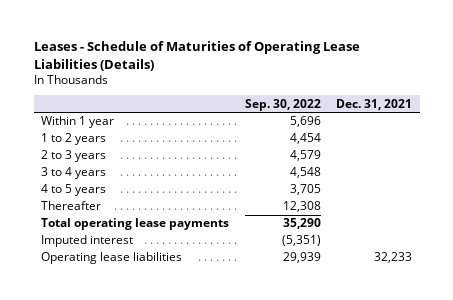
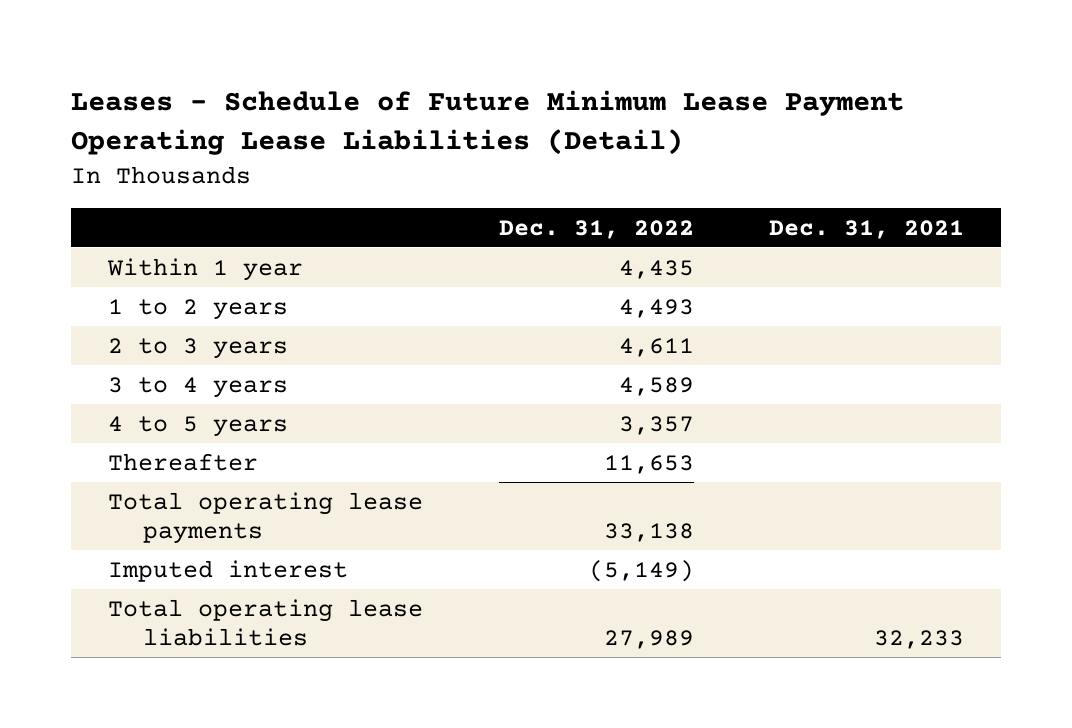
[33,41,360,71] Leases - Schedule of Maturities of Operating Lease Liabilities (Details) -> [70,89,904,155] Leases - Schedule of Future Minimum Lease Payment Operating Lease Liabilities (Detail)
[244,98,321,111] Sep. 30, 2022 -> none
none -> [498,219,694,239] Dec. 31, 2022
[41,252,183,265] Operating lease liabilities -> [108,598,424,647] Total operating lease liabilities

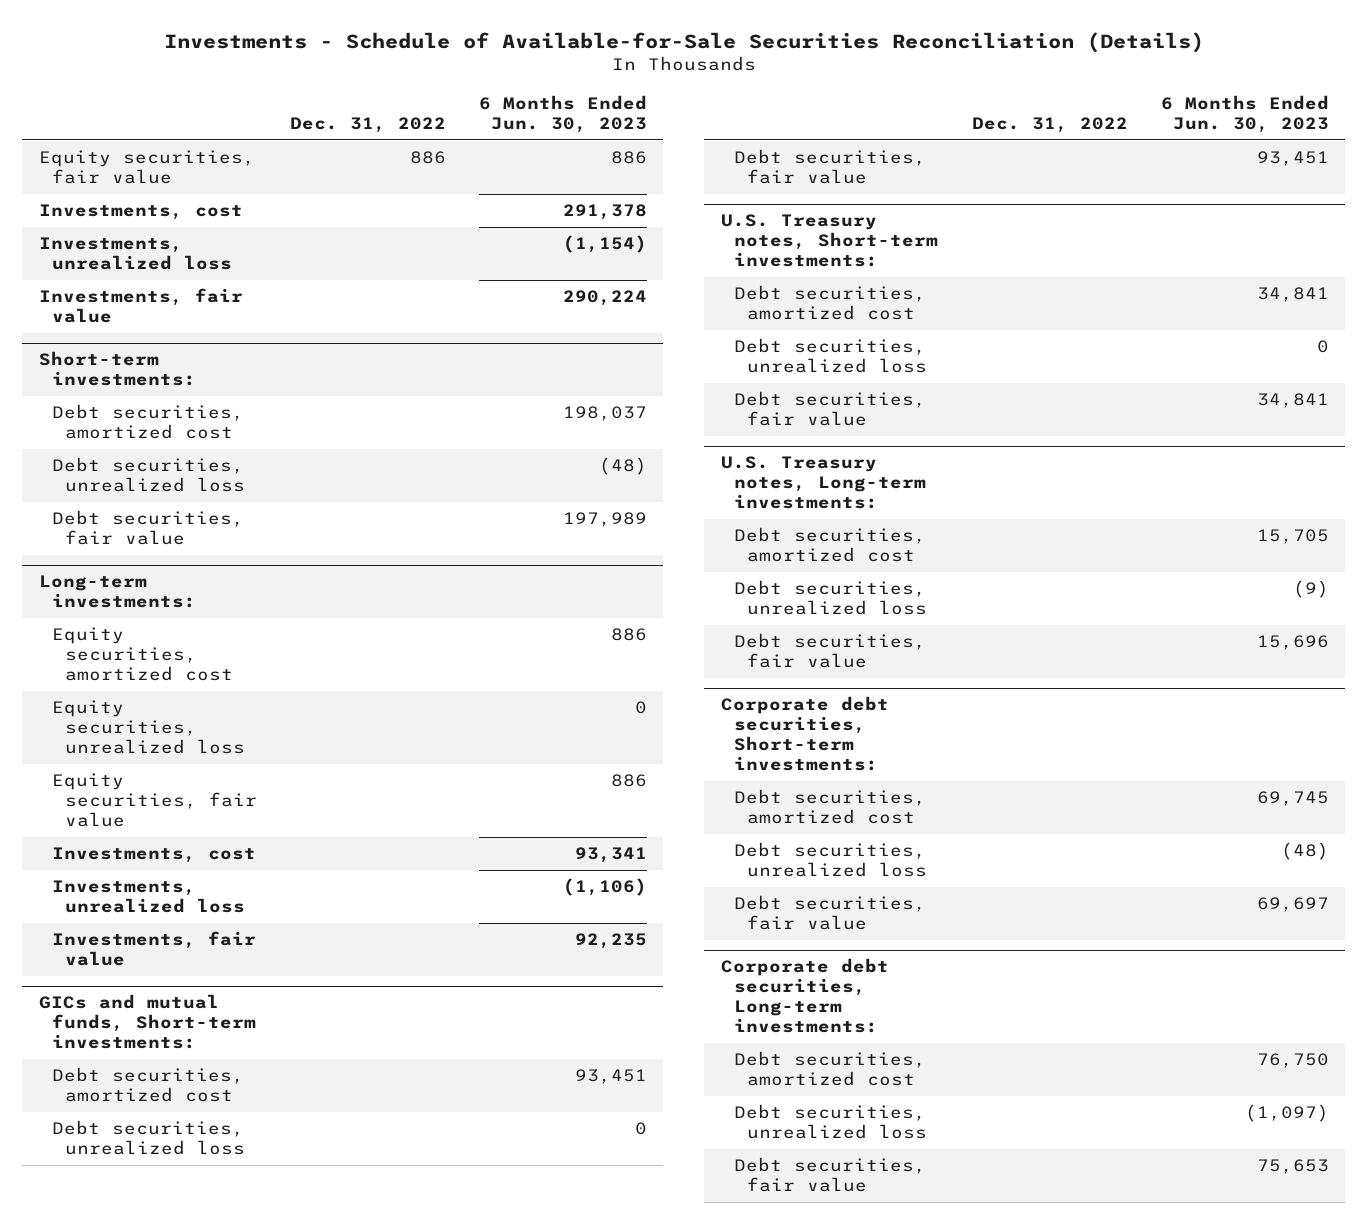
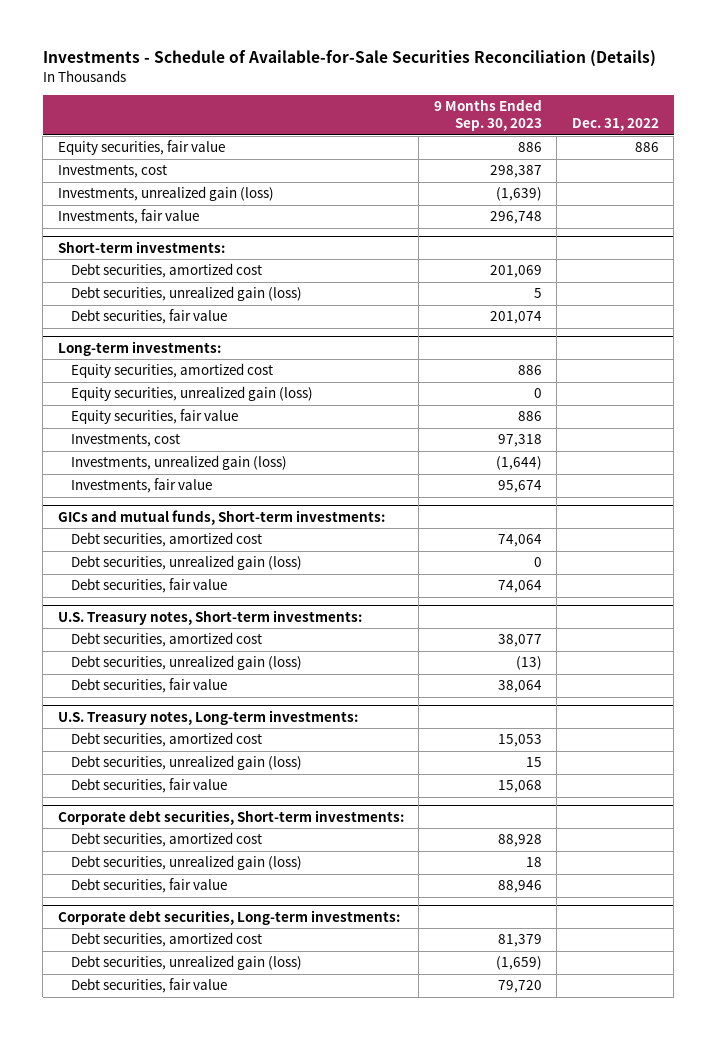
[478,95,647,134] 6 Months Ended Jun. 30, 2023 -> none
none -> [433,99,542,132] 9 Months Ended Sep. 30, 2023
[38,237,232,271] Investments, unrealized loss -> [57,186,274,202] Investments, unrealized gain (loss)
[51,457,245,493] Debt securities, unrealized loss -> [71,286,303,302] Debt securities, unrealized gain (loss)
[51,700,245,755] Equity securities, unrealized loss -> [71,386,314,402] Equity securities, unrealized gain (loss)
[51,880,245,914] Investments, unrealized loss -> [71,455,288,471] Investments, unrealized gain (loss)
[51,1120,245,1156] Debt securities, unrealized loss -> [71,555,303,571] Debt securities, unrealized gain (loss)
[733,338,927,374] Debt securities, unrealized loss -> [71,655,303,671] Debt securities, unrealized gain (loss)
[733,580,927,616] Debt securities, unrealized loss -> [71,755,303,771] Debt securities, unrealized gain (loss)
[733,842,927,878] Debt securities, unrealized loss -> [71,855,303,871] Debt securities, unrealized gain (loss)
[733,1104,927,1140] Debt securities, unrealized loss -> [71,955,303,971] Debt securities, unrealized gain (loss)

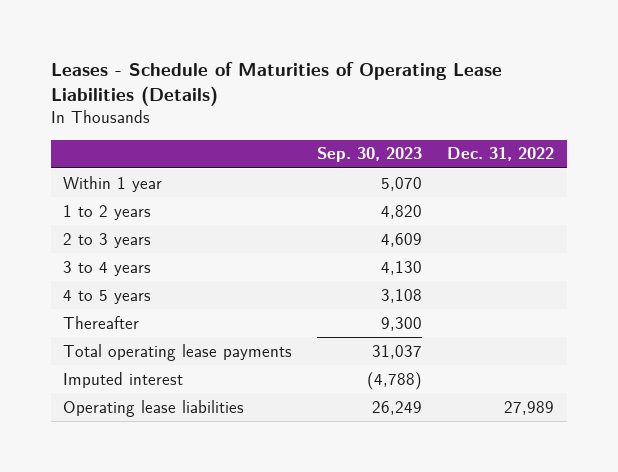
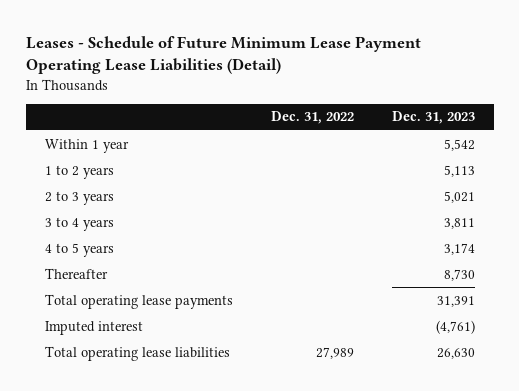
[50,62,502,107] Leases - Schedule of Maturities of Operating Lease Liabilities (Details) -> [25,35,421,75] Leases - Schedule of Future Minimum Lease Payment Operating Lease Liabilities (Detail)
[317,147,423,163] Sep. 30, 2023 -> none
none -> [391,111,475,125] Dec. 31, 2023
[63,399,245,417] Operating lease liabilities -> [44,345,230,361] Total operating lease liabilities

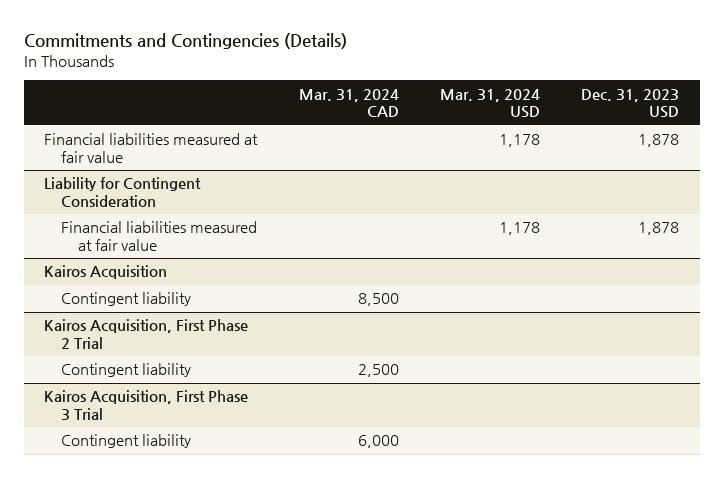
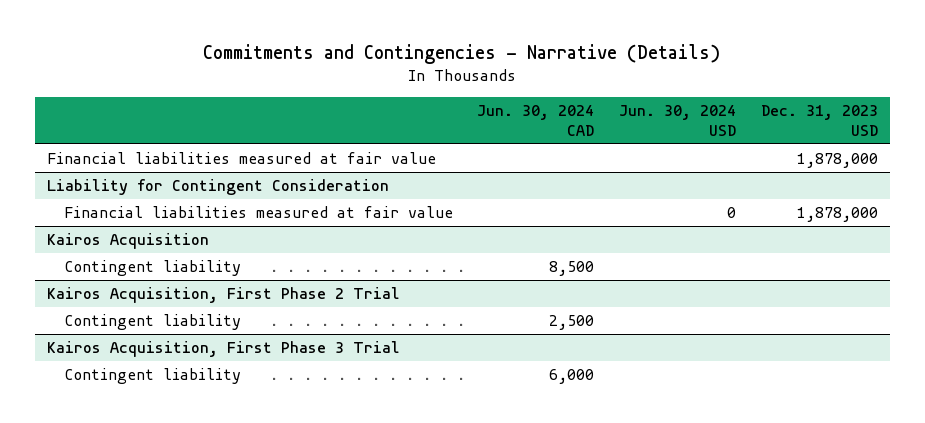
[23,33,347,50] Commitments and Contingencies (Details) -> [203,44,721,65] Commitments and Contingencies - Narrative (Details)
[298,88,399,118] Mar. 31, 2024 CAD -> none
[439,88,540,119] Mar. 31, 2024 USD -> none
none -> [477,104,595,136] Jun. 30, 2024 CAD
none -> [618,104,736,136] Jun. 30, 2024 USD
[638,134,680,148] 1,878 -> [796,153,878,169] 1,878,000
[638,222,680,236] 1,878 -> [796,207,878,223] 1,878,000

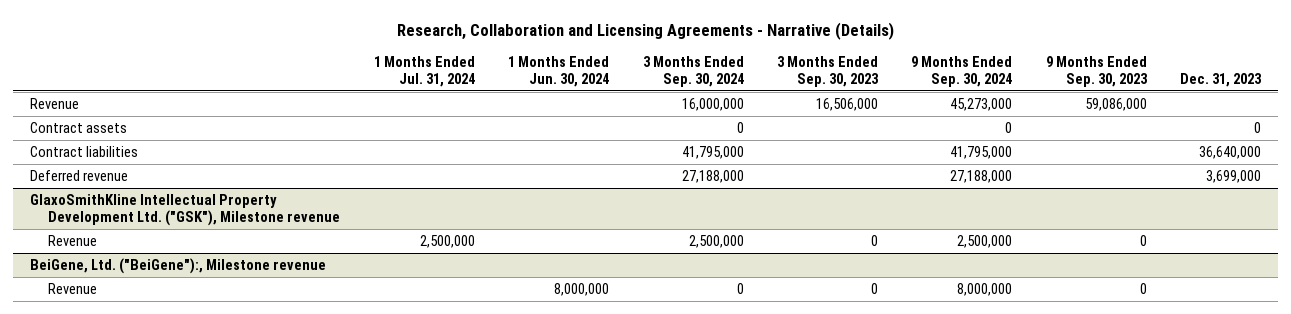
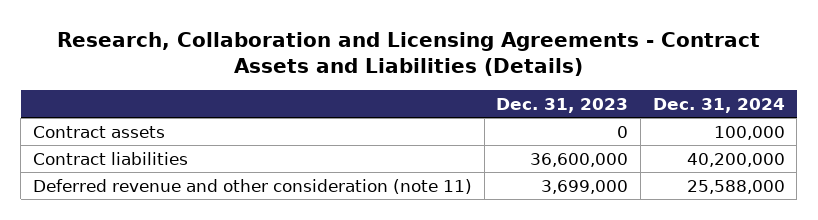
[396,21,894,40] Research, Collaboration and Licensing Agreements - Narrative (Details) -> [56,32,760,77] Research, Collaboration and Licensing Agreements - Contract Assets and Liabilities (Details)
[373,56,475,87] 1 Months Ended Jul. 31, 2024 -> none
[508,56,610,87] 1 Months Ended Jun. 30, 2024 -> none
[642,56,744,87] 3 Months Ended Sep. 30, 2024 -> none
[776,56,879,87] 3 Months Ended Sep. 30, 2023 -> none
[911,56,1013,87] 9 Months Ended Sep. 30, 2024 -> none
[1045,56,1148,87] 9 Months Ended Sep. 30, 2023 -> none
none -> [652,97,785,113] Dec. 31, 2024
[30,98,80,110] Revenue -> none
[30,194,341,226] GlaxoSmithKline Intellectual Property Development Ltd. ("GSK"), Milestone revenue -> none
[48,235,98,247] Revenue -> none
[30,258,327,275] BeiGene, Ltd. ("BeiGene"):, Milestone revenue -> none
[48,283,98,295] Revenue -> none
[1199,146,1262,160] 36,640,000 -> [530,152,629,167] 36,600,000
[30,170,129,182] Deferred revenue -> [32,178,472,194] Deferred revenue and other consideration (note 11)

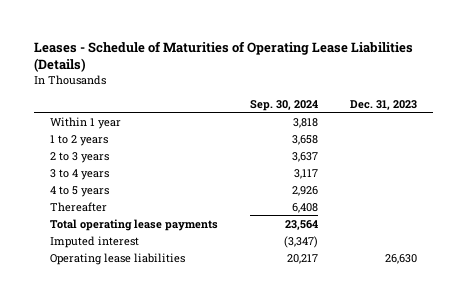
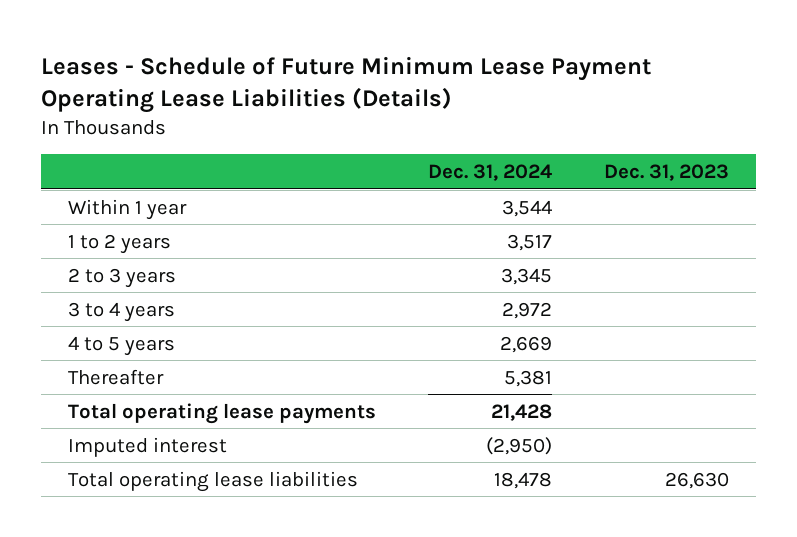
[34,40,414,72] Leases - Schedule of Maturities of Operating Lease Liabilities (Details) -> [41,55,652,113] Leases - Schedule of Future Minimum Lease Payment Operating Lease Liabilities (Details)
[250,99,319,111] Sep. 30, 2024 -> none
none -> [428,163,553,181] Dec. 31, 2024
[50,252,186,265] Operating lease liabilities -> [67,470,358,492] Total operating lease liabilities

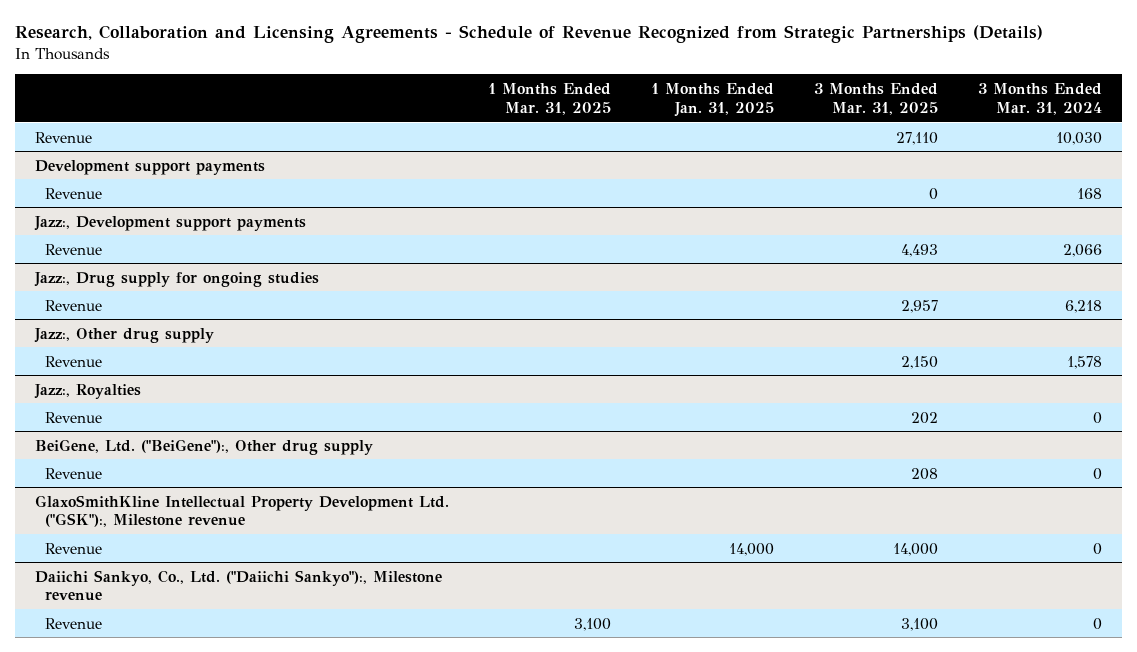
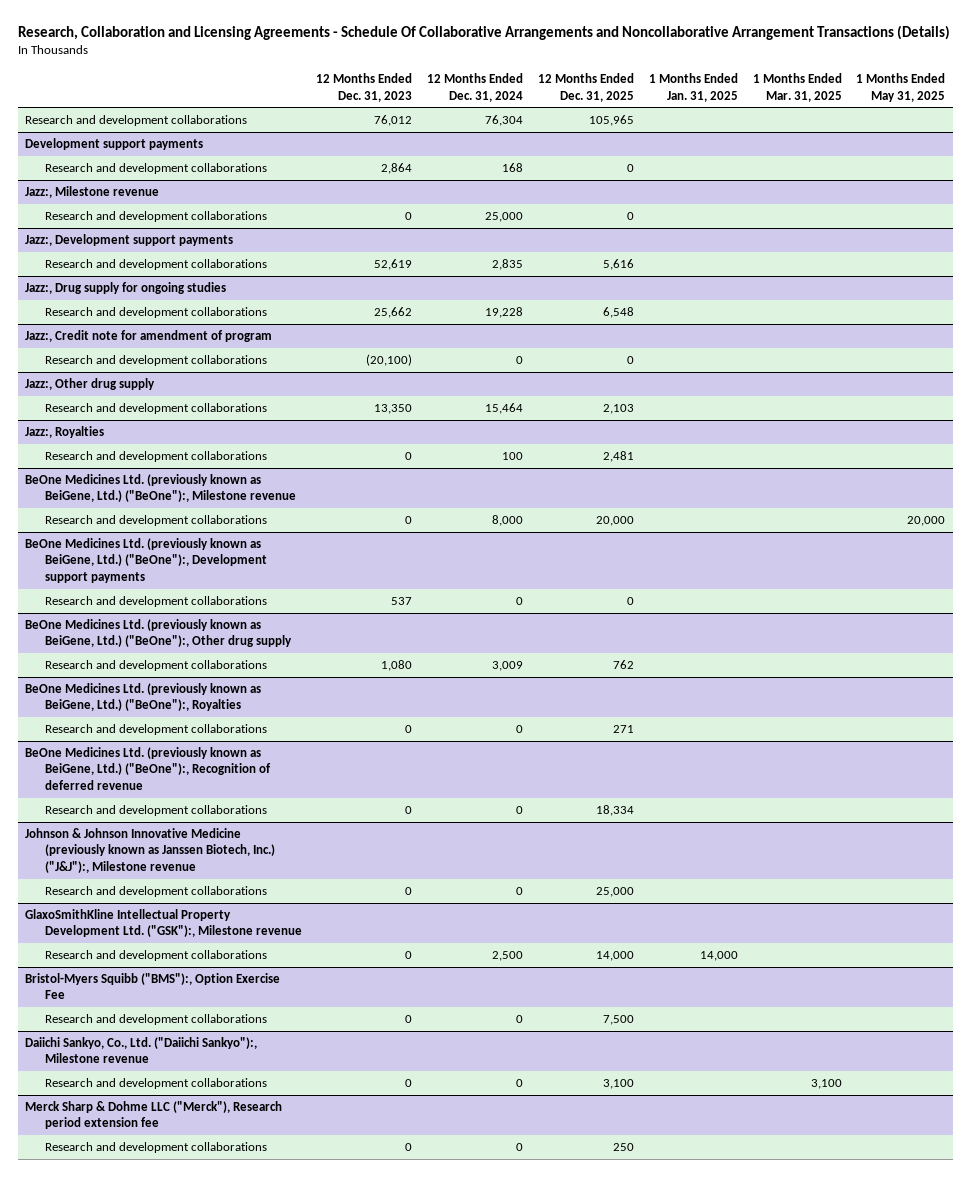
[14,25,1043,44] Research, Collaboration and Licensing Agreements - Schedule of Revenue Recognized from Strategic Partnerships (Details) -> [17,25,950,41] Research, Collaboration and Licensing Agreements - Schedule Of Collaborative Arrangements and Noncollaborative Arrangement Transactions (Details)
[814,82,939,115] 3 Months Ended Mar. 31, 2025 -> none
[978,82,1103,115] 3 Months Ended Mar. 31, 2024 -> none
none -> [316,73,413,102] 12 Months Ended Dec. 31, 2023
none -> [427,73,524,102] 12 Months Ended Dec. 31, 2024
none -> [537,73,634,102] 12 Months Ended Dec. 31, 2025
none -> [856,73,946,102] 1 Months Ended May 31, 2025
[34,131,92,143] Revenue -> [25,115,248,127] Research and development collaborations
[45,187,103,199] Revenue -> [44,163,267,175] Research and development collaborations
none -> [25,186,160,199] Jazz:, Milestone revenue
none -> [44,211,267,223] Research and development collaborations
[45,243,103,255] Revenue -> [44,259,267,271] Research and development collaborations
[45,299,103,311] Revenue -> [44,307,267,319] Research and development collaborations
none -> [25,330,273,343] Jazz:, Credit note for amendment of program
none -> [44,355,267,367] Research and development collaborations
[45,355,103,367] Revenue -> [44,403,267,415] Research and development collaborations
[45,411,103,423] Revenue -> [44,451,267,463] Research and development collaborations
none -> [25,474,296,503] BeOne Medicines Ltd. (previously known as BeiGene, Ltd.) ("BeOne"):, Milestone revenue
none -> [44,515,267,527] Research and development collaborations
none -> [25,538,267,583] BeOne Medicines Ltd. (previously known as BeiGene, Ltd.) ("BeOne"):, Development support payments
none -> [44,596,267,608] Research and development collaborations
[34,438,373,455] BeiGene, Ltd. ("BeiGene"):, Other drug supply -> [25,619,292,648] BeOne Medicines Ltd. (previously known as BeiGene, Ltd.) ("BeOne"):, Other drug supply
[45,467,103,479] Revenue -> [44,660,267,672] Research and development collaborations
none -> [25,683,262,712] BeOne Medicines Ltd. (previously known as BeiGene, Ltd.) ("BeOne"):, Royalties
none -> [44,724,267,736] Research and development collaborations
none -> [25,747,271,790] BeOne Medicines Ltd. (previously known as BeiGene, Ltd.) ("BeOne"):, Recognition of deferred revenue
none -> [44,805,267,817] Research and development collaborations
none -> [25,828,275,873] Johnson & Johnson Innovative Medicine (previously known as Janssen Biotech, Inc.) ("J&J"):, Milestone revenue
none -> [44,886,267,898] Research and development collaborations
[45,542,103,554] Revenue -> [44,950,267,962] Research and development collaborations
none -> [25,973,281,1000] Bristol-Myers Squibb ("BMS"):, Option Exercise Fee
none -> [44,1014,267,1026] Research and development collaborations
[45,617,103,629] Revenue -> [44,1078,267,1090] Research and development collaborations
none -> [25,1101,283,1130] Merck Sharp & Dohme LLC ("Merck"), Research period extension fee
none -> [44,1142,267,1154] Research and development collaborations

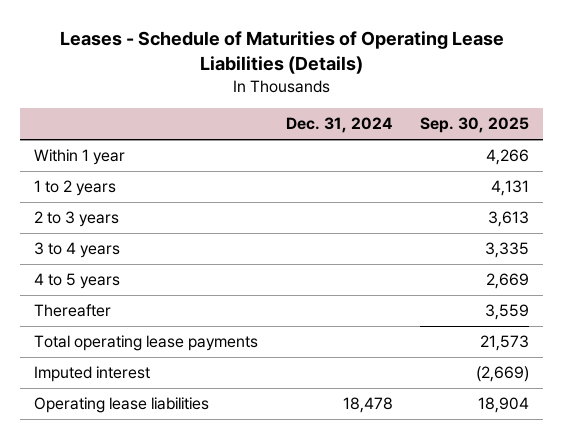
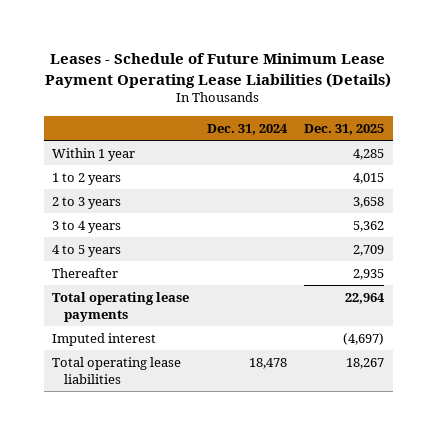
[59,31,504,75] Leases - Schedule of Maturities of Operating Lease Liabilities (Details) -> [45,53,392,88] Leases - Schedule of Future Minimum Lease Payment Operating Lease Liabilities (Details)
[420,117,530,134] Sep. 30, 2025 -> none
none -> [304,123,385,135] Dec. 31, 2025
[34,397,210,414] Operating lease liabilities -> [52,356,182,384] Total operating lease liabilities

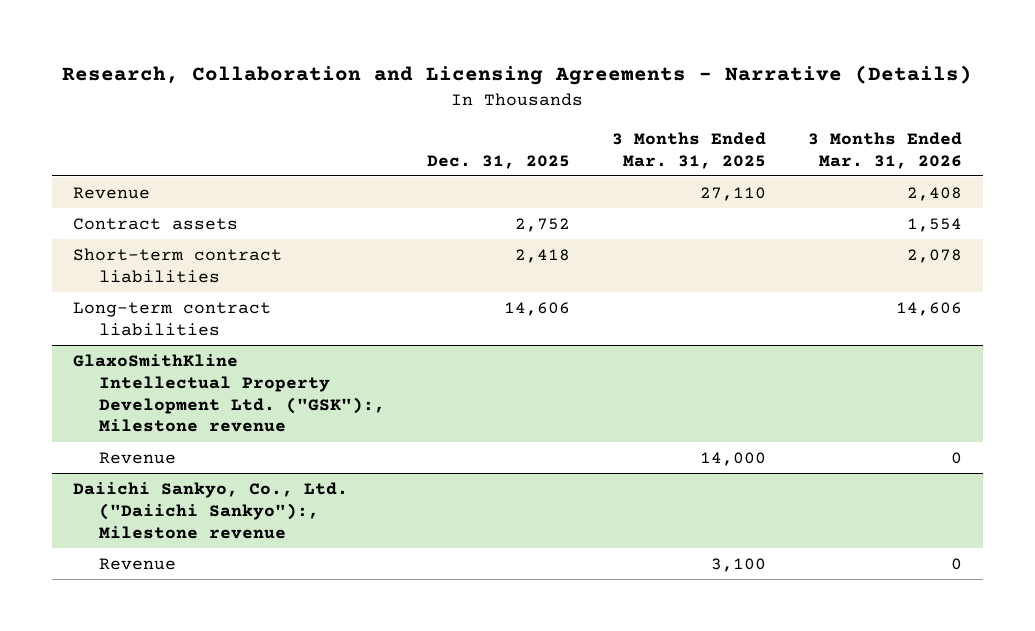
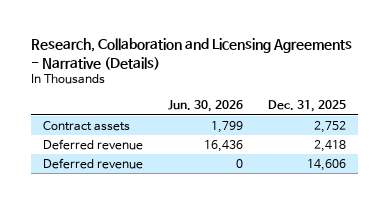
[611,131,766,169] 3 Months Ended Mar. 31, 2025 -> none
[807,131,962,169] 3 Months Ended Mar. 31, 2026 -> none
none -> [167,100,243,113] Jun. 30, 2026
[73,186,151,199] Revenue -> none
[73,353,386,433] GlaxoSmithKline Intellectual Property Development Ltd. ("GSK"):, Milestone revenue -> none
[99,451,177,464] Revenue -> none
[73,481,349,539] Daiichi Sankyo, Co., Ltd. ("Daiichi Sankyo"):, Milestone revenue -> none
[99,557,177,570] Revenue -> none
[73,247,283,283] Short-term contract liabilities -> [43,138,144,150] Deferred revenue
[73,301,272,336] Long-term contract liabilities -> [43,157,144,169] Deferred revenue

